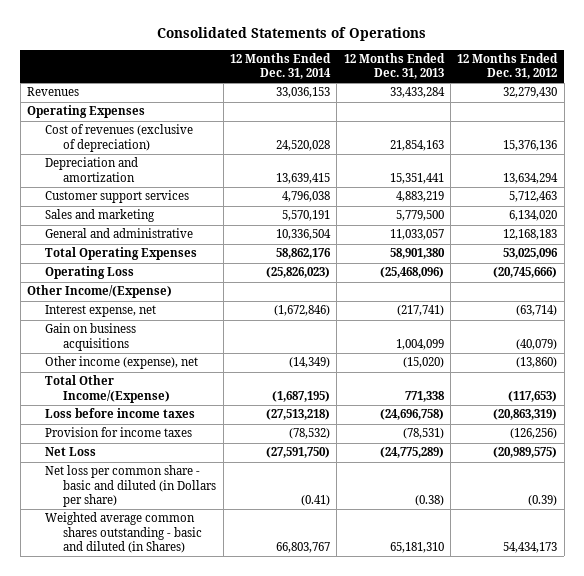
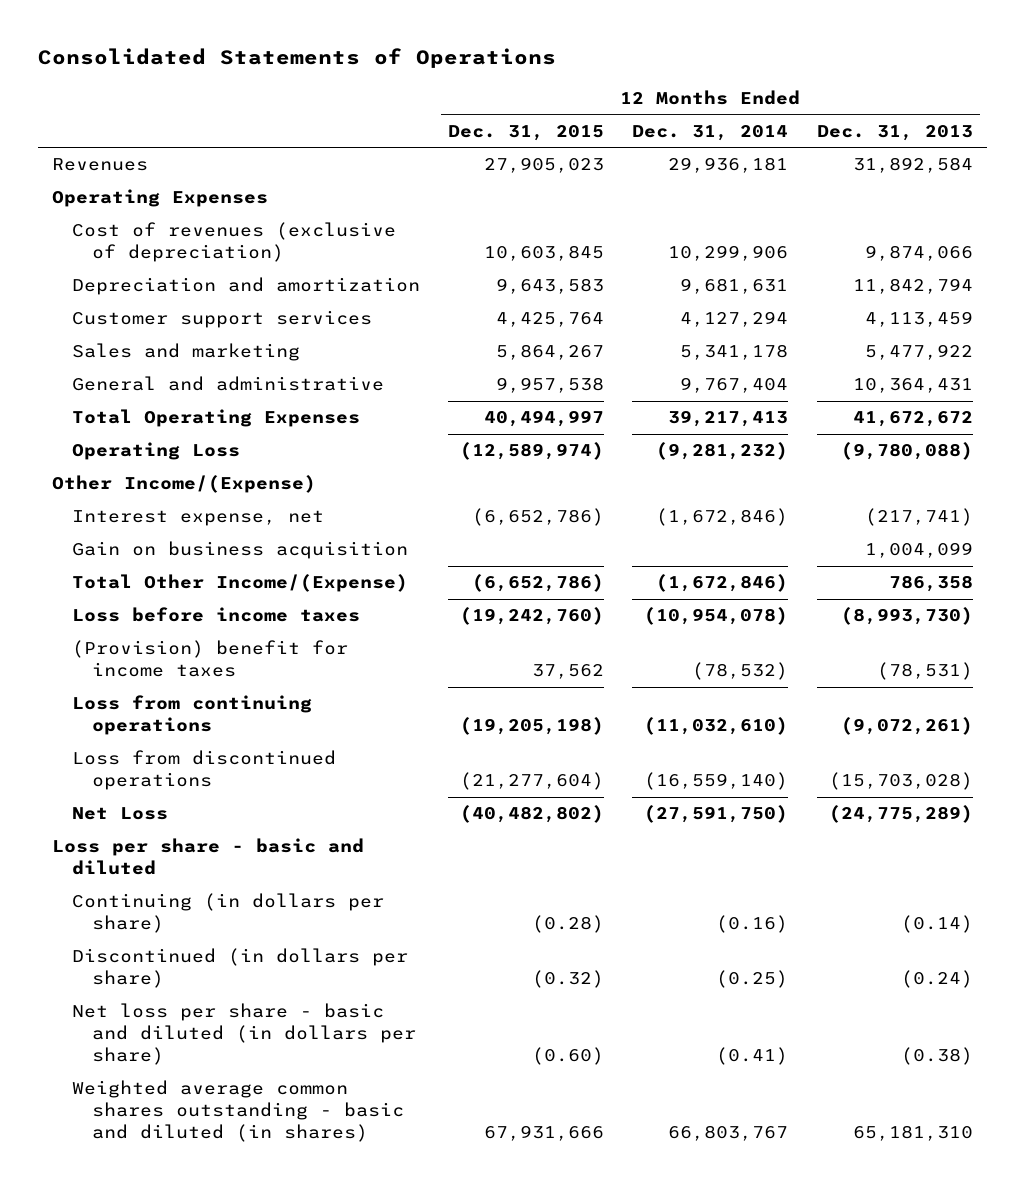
[457,53,559,80] 12 Months Ended Dec. 31, 2012 -> none
none -> [448,124,605,141] Dec. 31, 2015
[275,87,330,99] 33,036,153 -> [668,157,789,174] 29,936,181
[389,87,445,99] 33,433,284 -> [852,157,973,174] 31,892,584
[275,139,330,151] 24,520,028 -> [668,245,789,262] 10,299,906
[389,139,444,151] 21,854,163 -> [864,245,973,262] 9,874,066
[275,172,330,184] 13,639,415 -> [680,278,789,295] 9,681,631
[389,172,444,184] 15,351,441 -> [852,278,973,295] 11,842,794
[281,191,330,203] 4,796,038 -> [680,311,789,328] 4,127,294
[395,191,444,203] 4,883,219 -> [864,311,973,328] 4,113,459
[281,210,330,222] 5,570,191 -> [680,344,789,361] 5,341,178
[395,210,444,222] 5,779,500 -> [864,344,973,361] 5,477,922
[275,229,331,241] 10,336,504 -> [680,377,789,394] 9,767,404
[389,229,444,241] 11,033,057 -> [852,378,973,394] 10,364,431
[275,248,331,260] 58,862,176 -> [668,410,789,428] 39,217,413
[389,248,445,260] 58,901,380 -> [852,411,973,428] 41,672,672
[265,267,330,279] (25,826,023) -> [656,442,789,461] (9,281,232)
[379,267,444,279] (25,468,096) -> [840,442,973,461] (9,780,088)
[45,356,199,370] Other income (expense), net -> none
[45,323,137,351] Gain on business acquisitions -> [72,541,409,560] Gain on business acquisition
[271,390,330,402] (1,687,195) -> [656,574,789,593] (1,672,846)
[404,390,445,402] 771,338 -> [888,575,973,593] 786,358
[265,409,330,421] (27,513,218) -> [644,607,789,626] (10,954,078)
[379,409,444,421] (24,696,758) -> [840,607,973,626] (8,993,730)
[45,427,193,438] Provision for income taxes -> [72,640,349,678] (Provision) benefit for income taxes
none -> [72,695,313,736] Loss from continuing operations
none -> [72,750,337,791] Loss from discontinued operations
none -> [52,838,365,876] Loss per share - basic and diluted
none -> [72,893,385,934] Continuing (in dollars per share)
none -> [72,948,409,989] Discontinued (in dollars per share)
[45,465,217,507] Net loss per common share - basic and diluted (in Dollars per share) -> [72,1003,416,1066] Net loss per share - basic and diluted (in dollars per share)
[45,512,203,553] Weighted average common shares outstanding - basic and diluted (in Shares) -> [72,1080,404,1143] Weighted average common shares outstanding - basic and diluted (in shares)

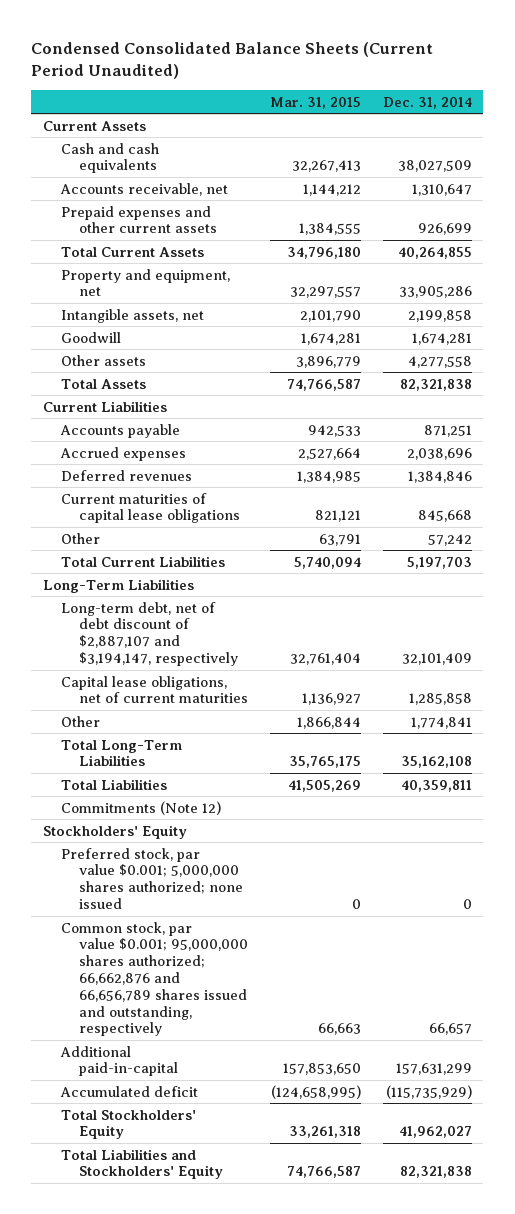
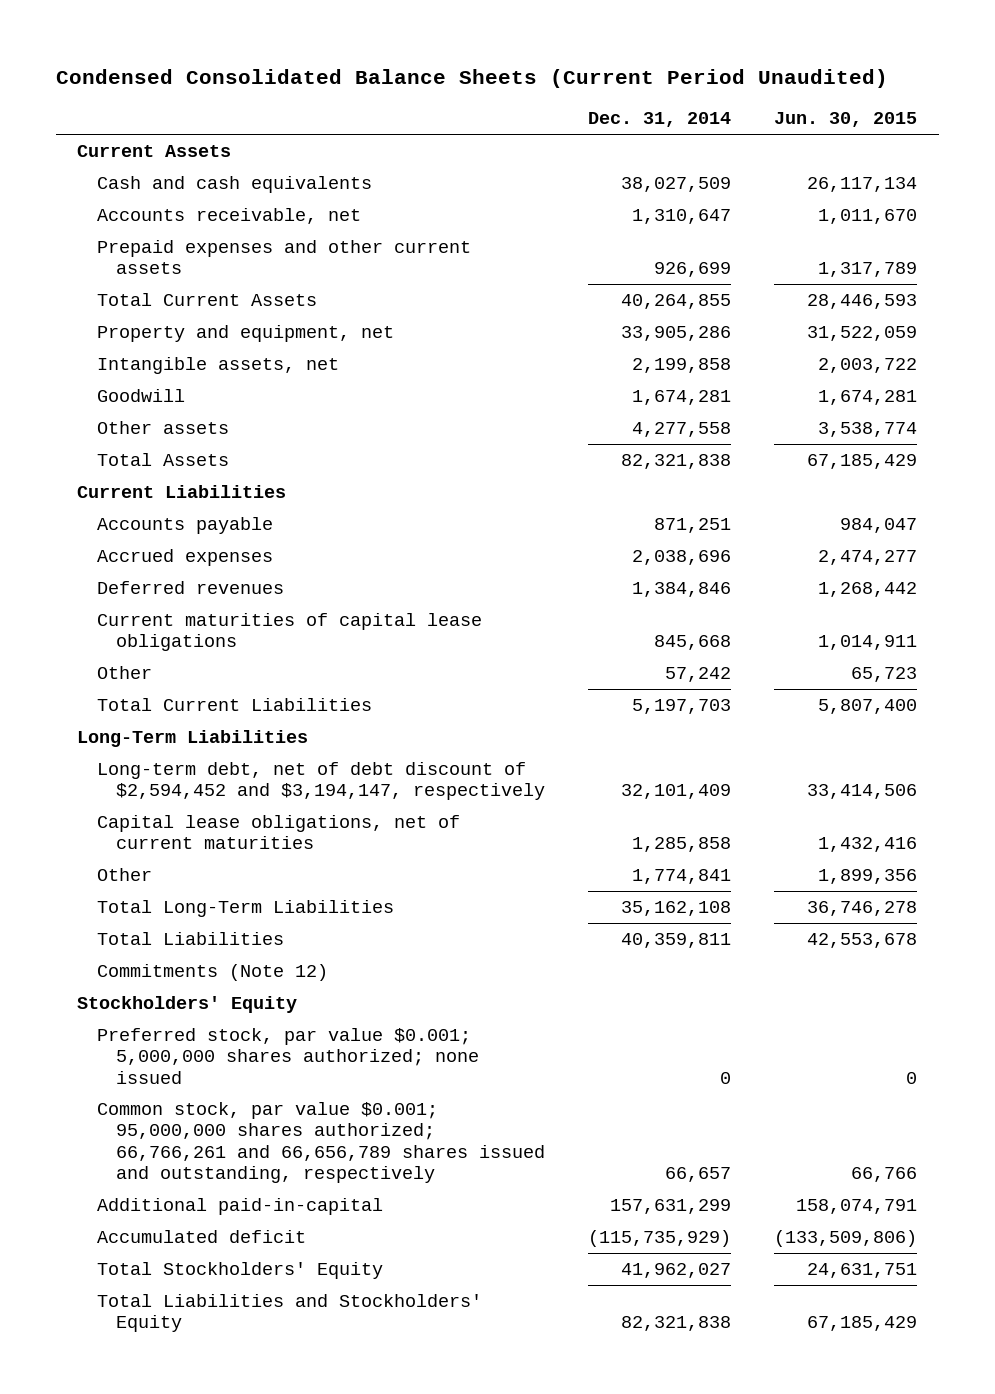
[269,96,361,109] Mar. 31, 2015 -> none
none -> [774,112,918,128] Jun. 30, 2015
[60,601,238,666] Long-term debt, net of debt discount of $2,887,107 and $3,194,147, respectively -> [96,761,545,801] Long-term debt, net of debt discount of $2,594,452 and $3,194,147, respectively
[60,921,248,1037] Common stock, par value $0.001; 95,000,000 shares authorized; 66,662,876 and 66,656,789 shares issued and outstanding, respectively -> [96,1101,545,1183] Common stock, par value $0.001; 95,000,000 shares authorized; 66,766,261 and 66,656,789 shares issued and outstanding, respectively

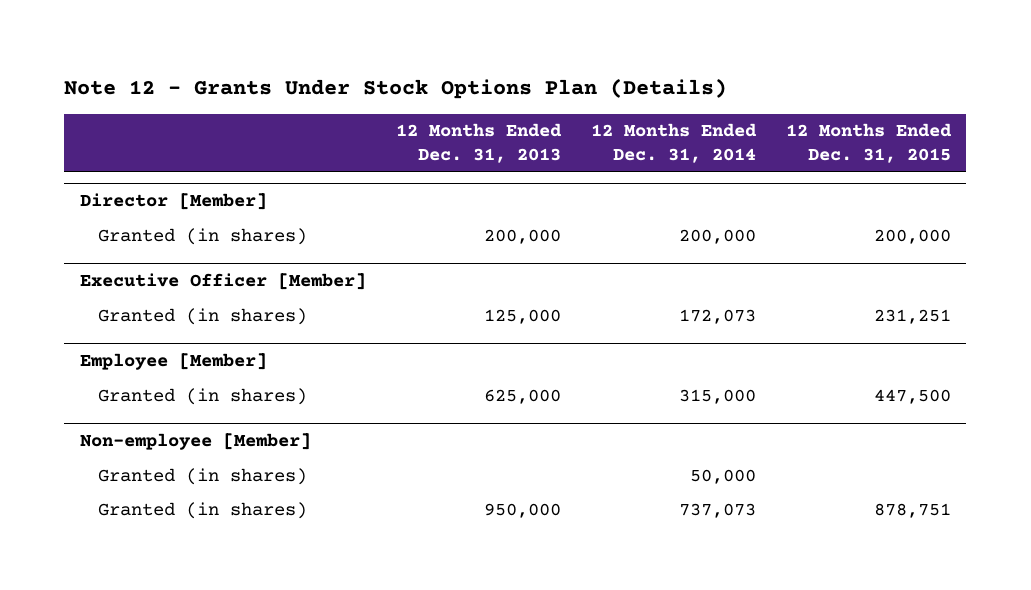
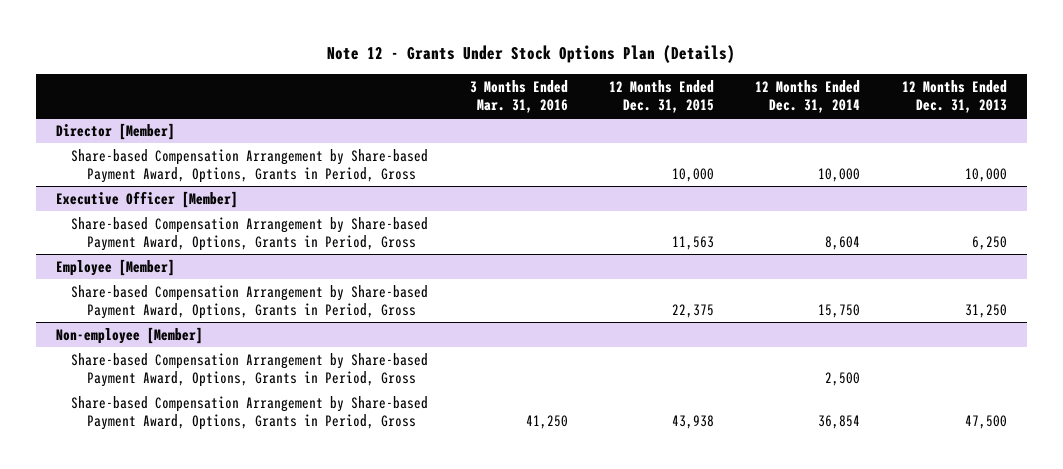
none -> [469,79,568,113] 3 Months Ended Mar. 31, 2016
[98,227,308,245] Granted (in shares) -> none
none -> [71,148,429,183] Share-based Compensation Arrangement by Share-based Payment Award, Options, Grants in Period, Gross
[98,307,308,325] Granted (in shares) -> none
none -> [71,216,429,251] Share-based Compensation Arrangement by Share-based Payment Award, Options, Grants in Period, Gross
[98,387,308,405] Granted (in shares) -> none
none -> [71,284,429,319] Share-based Compensation Arrangement by Share-based Payment Award, Options, Grants in Period, Gross
[98,467,308,485] Granted (in shares) -> none
[98,501,308,519] Granted (in shares) -> none
none -> [71,352,429,387] Share-based Compensation Arrangement by Share-based Payment Award, Options, Grants in Period, Gross
none -> [71,395,429,430] Share-based Compensation Arrangement by Share-based Payment Award, Options, Grants in Period, Gross

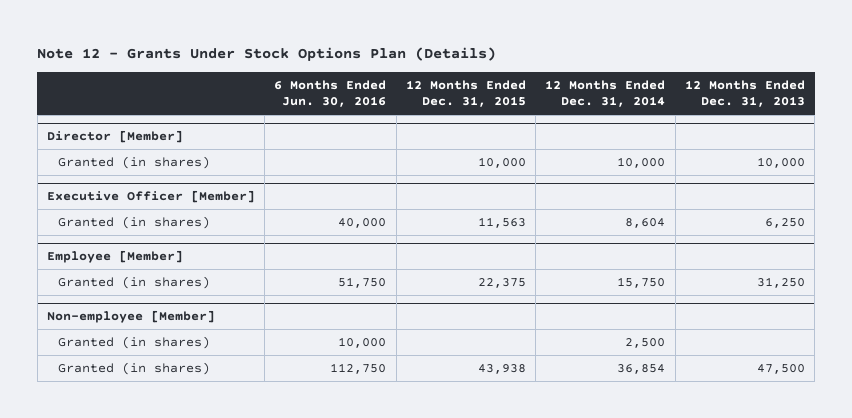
[469,79,568,113] 3 Months Ended Mar. 31, 2016 -> none
none -> [274,79,387,108] 6 Months Ended Jun. 30, 2016
[71,148,429,183] Share-based Compensation Arrangement by Share-based Payment Award, Options, Grants in Period, Gross -> [58,155,211,169] Granted (in shares)
[71,216,429,251] Share-based Compensation Arrangement by Share-based Payment Award, Options, Grants in Period, Gross -> [58,215,211,229] Granted (in shares)
[71,284,429,319] Share-based Compensation Arrangement by Share-based Payment Award, Options, Grants in Period, Gross -> [58,275,211,289] Granted (in shares)
[71,352,429,387] Share-based Compensation Arrangement by Share-based Payment Award, Options, Grants in Period, Gross -> [58,335,211,349] Granted (in shares)
[71,395,429,430] Share-based Compensation Arrangement by Share-based Payment Award, Options, Grants in Period, Gross -> [58,361,211,375] Granted (in shares)

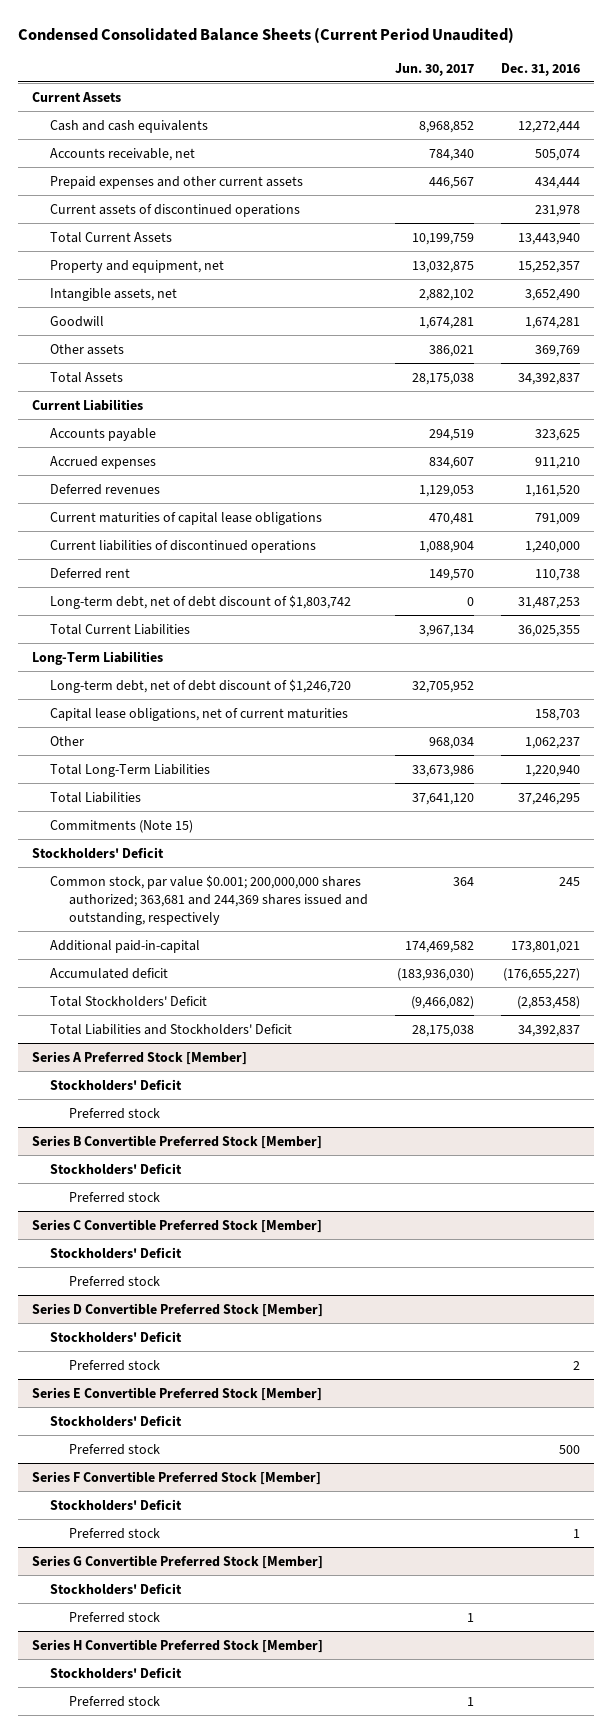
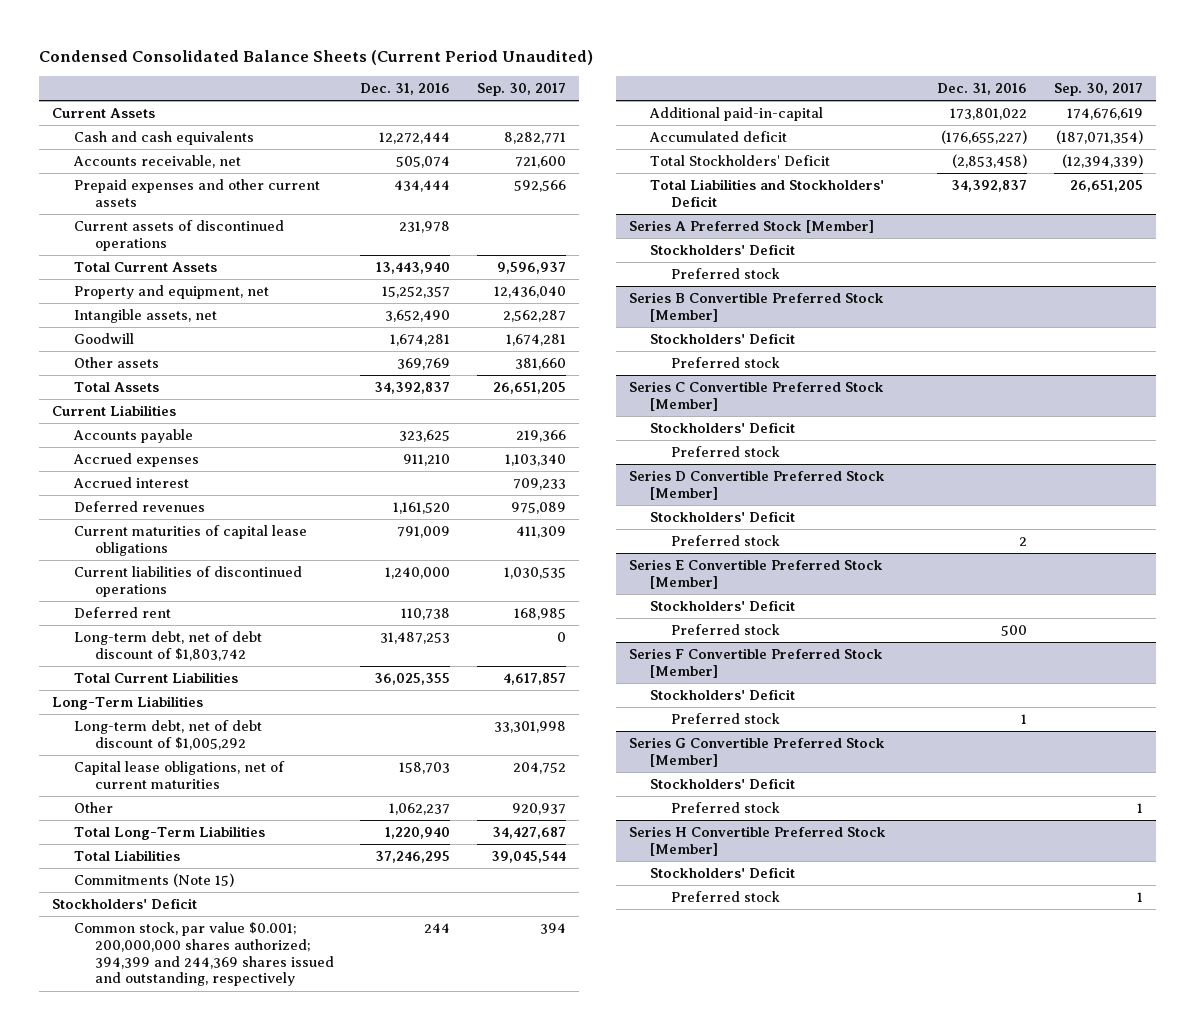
[394,62,474,76] Jun. 30, 2017 -> none
none -> [477,83,567,97] Sep. 30, 2017
none -> [72,477,189,489] Accrued interest
[50,678,352,693] Long-term debt, net of debt discount of $1,246,720 -> [73,720,262,750] Long-term debt, net of debt discount of $1,005,292
[50,874,368,925] Common stock, par value $0.001; 200,000,000 shares authorized; 363,681 and 244,369 shares issued and outstanding, respectively -> [73,922,334,987] Common stock, par value $0.001; 200,000,000 shares authorized; 394,399 and 244,369 shares issued and outstanding, respectively
[558,876,580,886] 245 -> [424,923,451,934] 244
[510,940,580,953] 173,801,021 -> [949,108,1027,121] 173,801,022

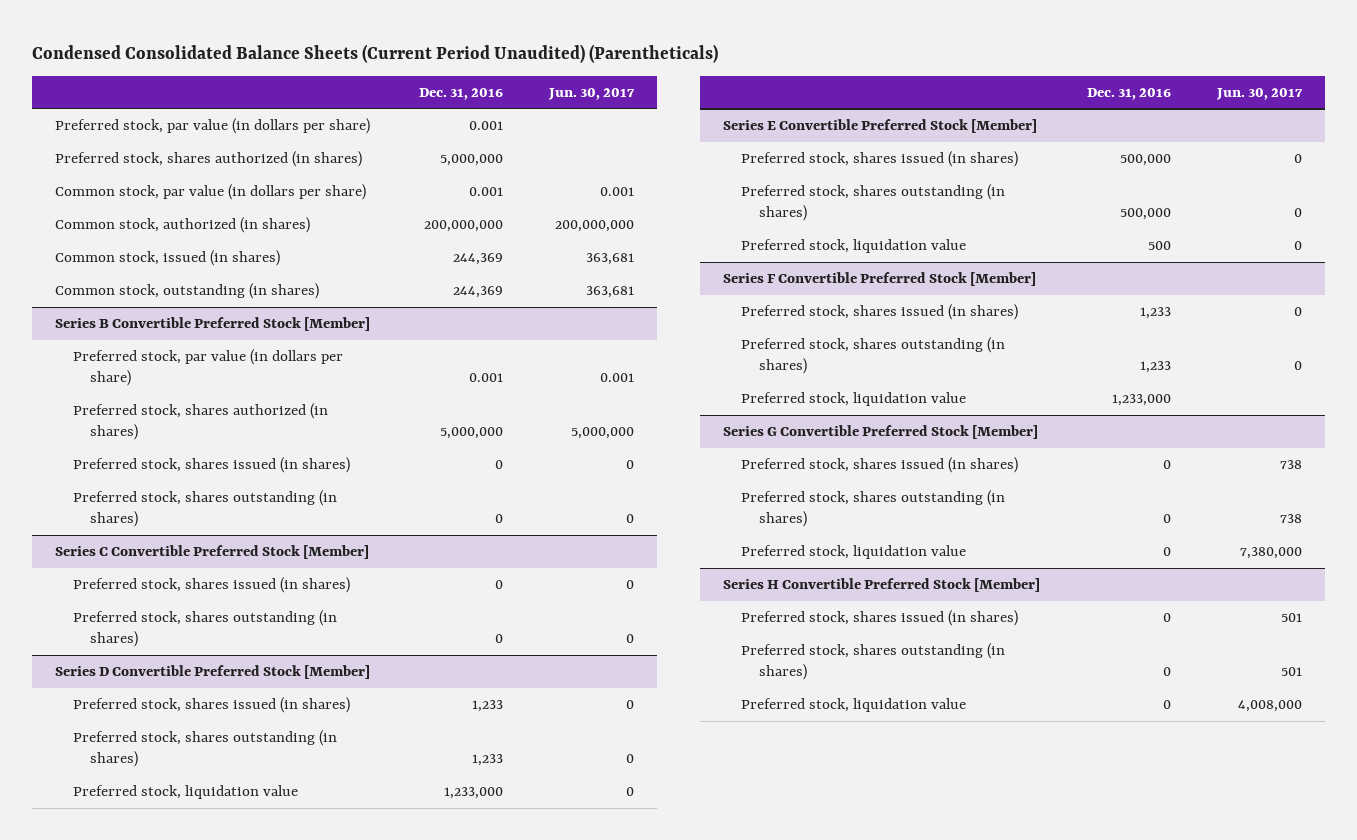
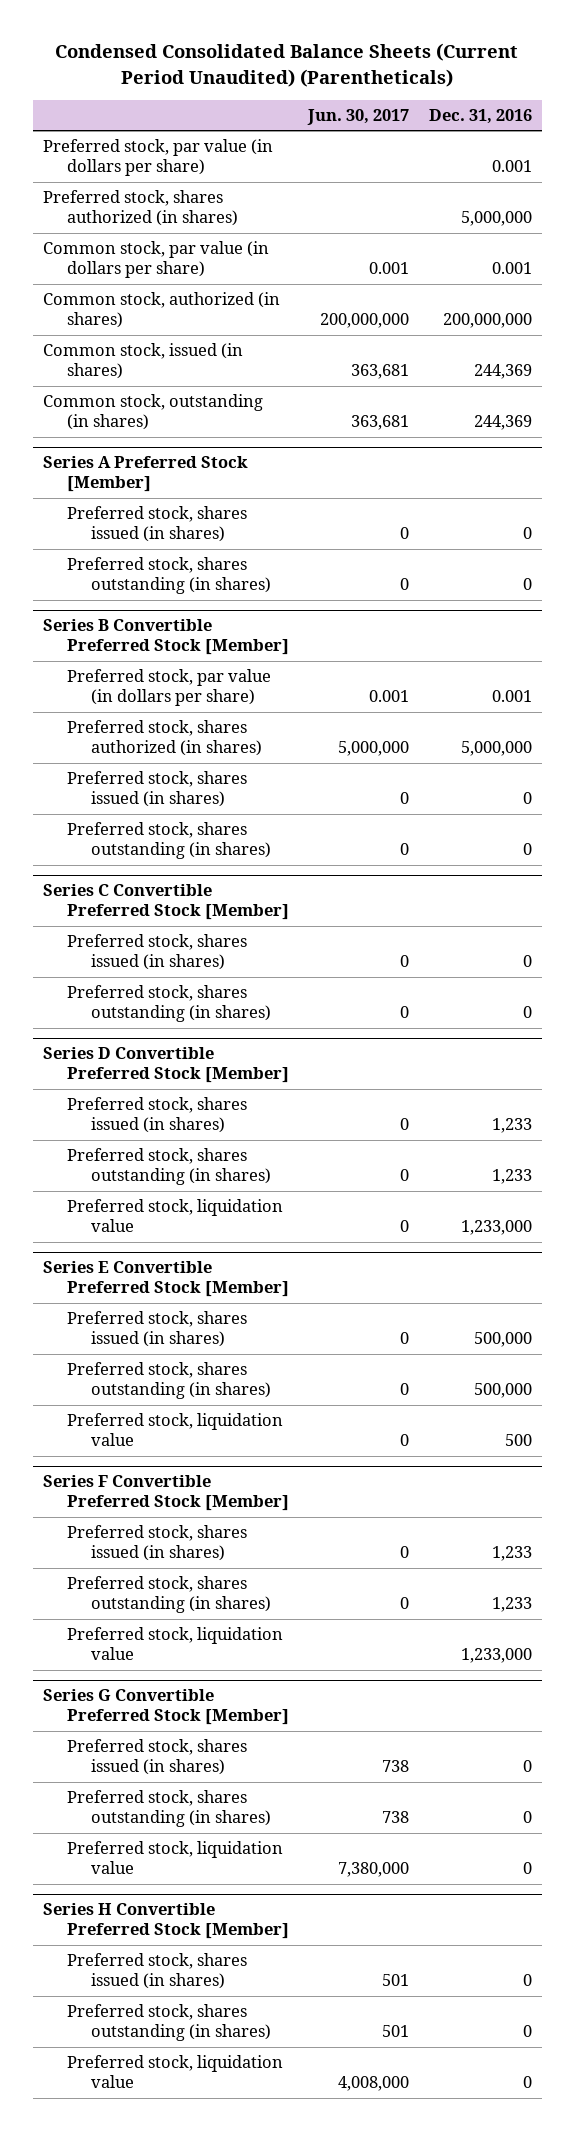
none -> [42,456,248,493] Series A Preferred Stock [Member]
none -> [66,506,247,543] Preferred stock, shares issued (in shares)
none -> [66,557,271,595] Preferred stock, shares outstanding (in shares)

